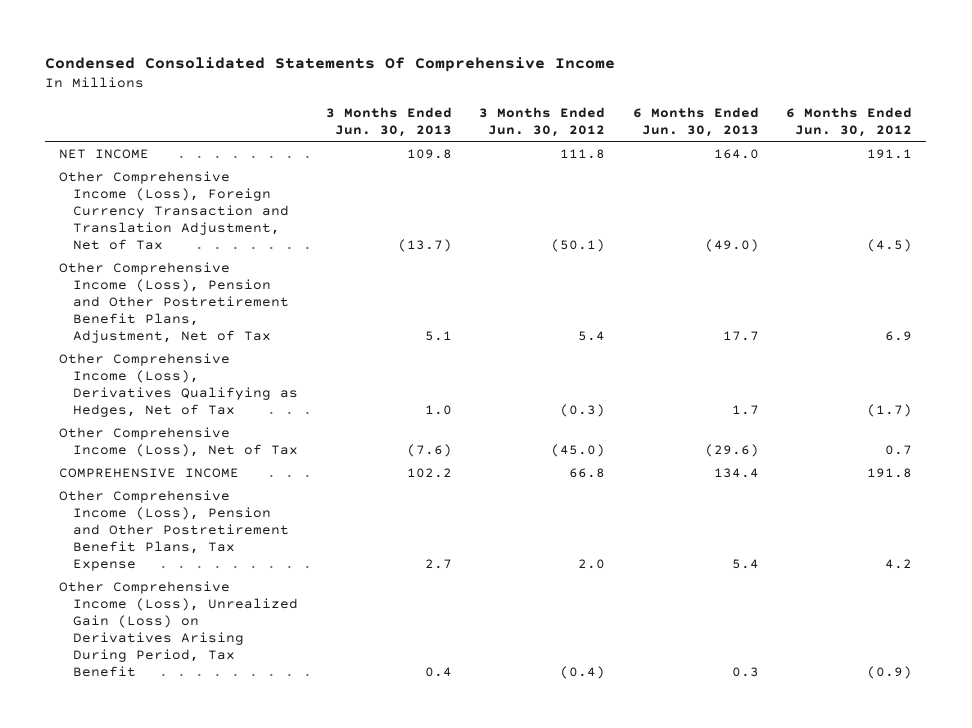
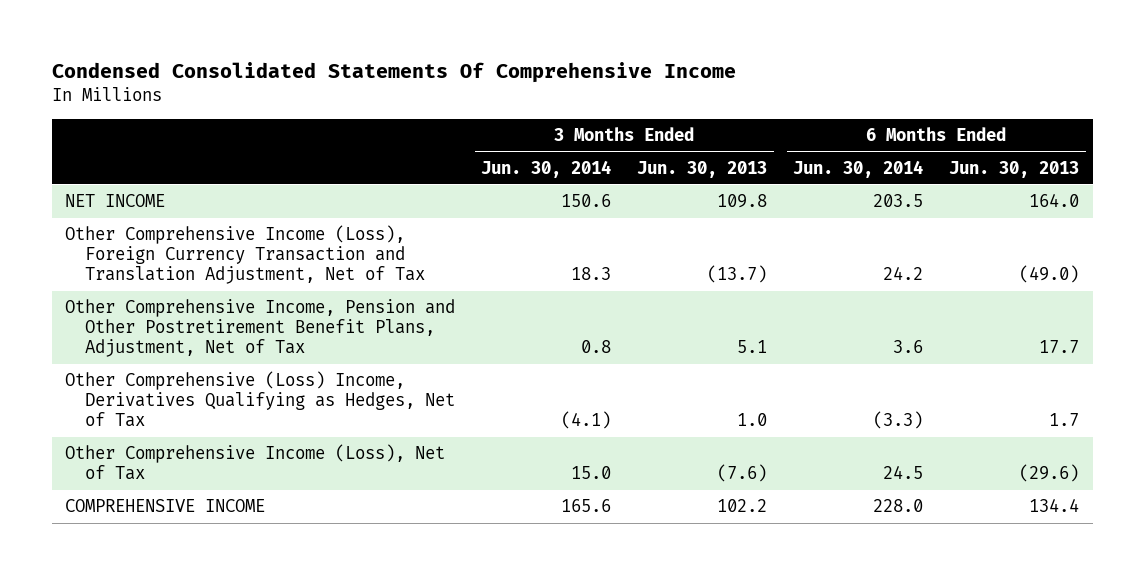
[479,107,606,138] 3 Months Ended Jun. 30, 2012 -> none
[786,107,913,138] 6 Months Ended Jun. 30, 2012 -> none
none -> [481,159,612,178] Jun. 30, 2014
none -> [793,159,924,178] Jun. 30, 2014
[59,261,290,343] Other Comprehensive Income (Loss), Pension and Other Postretirement Benefit Plans, Adjustment, Net of Tax -> [64,299,455,358] Other Comprehensive Income, Pension and Other Postretirement Benefit Plans, Adjustment, Net of Tax
[59,352,299,417] Other Comprehensive Income (Loss), Derivatives Qualifying as Hedges, Net of Tax -> [64,371,456,428] Other Comprehensive (Loss) Income, Derivatives Qualifying as Hedges, Net of Tax
[59,489,290,571] Other Comprehensive Income (Loss), Pension and Other Postretirement Benefit Plans, Tax Expense -> none
[59,580,299,677] Other Comprehensive Income (Loss), Unrealized Gain (Loss) on Derivatives Arising During Period, Tax Benefit -> none

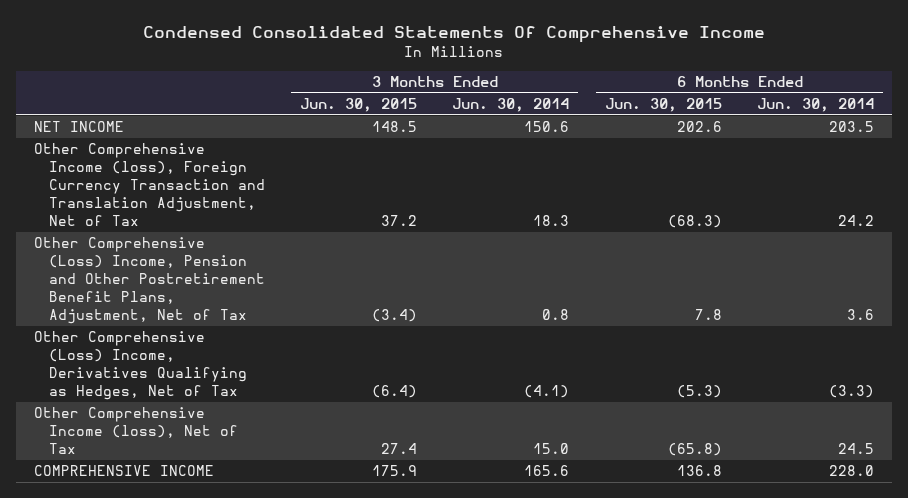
[637,160,768,178] Jun. 30, 2013 -> none
[949,160,1080,178] Jun. 30, 2013 -> none
none -> [300,98,418,113] Jun. 30, 2015
none -> [604,98,722,113] Jun. 30, 2015
[64,225,426,285] Other Comprehensive Income (Loss), Foreign Currency Transaction and Translation Adjustment, Net of Tax -> [33,143,265,227] Other Comprehensive Income (loss), Foreign Currency Transaction and Translation Adjustment, Net of Tax
[64,299,455,358] Other Comprehensive Income, Pension and Other Postretirement Benefit Plans, Adjustment, Net of Tax -> [33,237,265,325] Other Comprehensive (Loss) Income, Pension and Other Postretirement Benefit Plans, Adjustment, Net of Tax
[64,444,445,481] Other Comprehensive Income (Loss), Net of Tax -> [33,407,238,455] Other Comprehensive Income (loss), Net of Tax

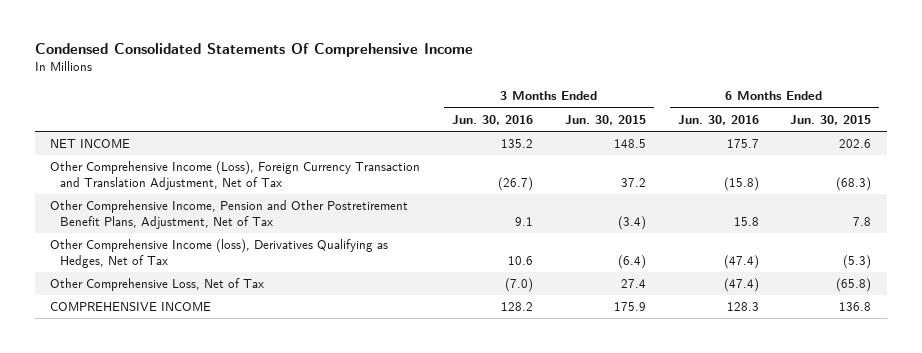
[452,98,570,113] Jun. 30, 2014 -> none
[757,98,875,113] Jun. 30, 2014 -> none
none -> [452,114,534,125] Jun. 30, 2016
none -> [677,114,759,125] Jun. 30, 2016
[33,143,265,227] Other Comprehensive Income (loss), Foreign Currency Transaction and Translation Adjustment, Net of Tax -> [50,161,421,190] Other Comprehensive Income (Loss), Foreign Currency Transaction and Translation Adjustment, Net of Tax
[33,237,265,325] Other Comprehensive (Loss) Income, Pension and Other Postretirement Benefit Plans, Adjustment, Net of Tax -> [50,200,409,229] Other Comprehensive Income, Pension and Other Postretirement Benefit Plans, Adjustment, Net of Tax
[33,331,247,401] Other Comprehensive (Loss) Income, Derivatives Qualifying as Hedges, Net of Tax -> [50,239,389,268] Other Comprehensive Income (loss), Derivatives Qualifying as Hedges, Net of Tax
[33,407,238,455] Other Comprehensive Income (loss), Net of Tax -> [50,278,265,292] Other Comprehensive Loss, Net of Tax

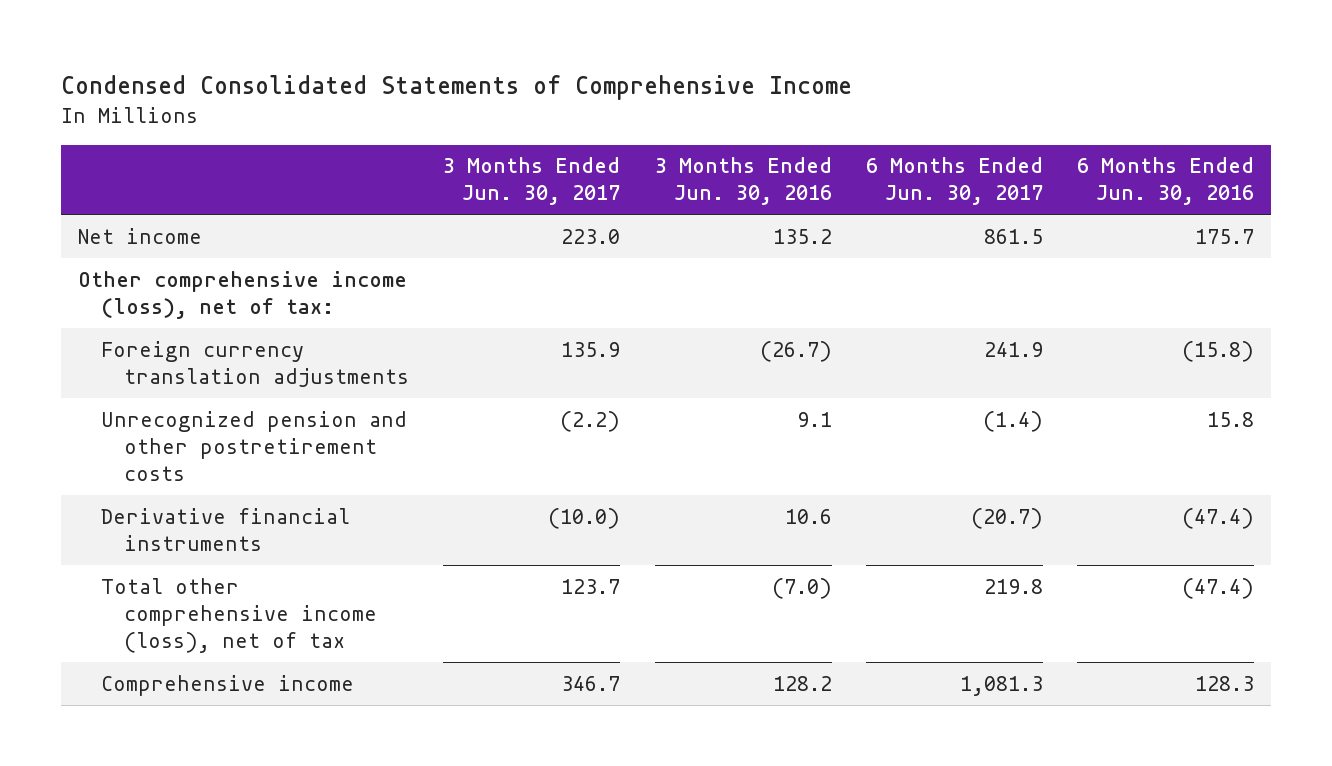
[34,43,473,58] Condensed Consolidated Statements Of Comprehensive Income -> [60,75,852,101] Condensed Consolidated Statements of Comprehensive Income
[564,114,646,125] Jun. 30, 2015 -> none
[790,114,872,125] Jun. 30, 2015 -> none
none -> [443,157,621,206] 3 Months Ended Jun. 30, 2017
none -> [865,157,1043,206] 6 Months Ended Jun. 30, 2017
[50,139,131,149] NET INCOME -> [77,227,202,244] Net income
none -> [77,270,407,319] Other comprehensive income (loss), net of tax:
[50,161,421,190] Other Comprehensive Income (Loss), Foreign Currency Transaction and Translation Adjustment, Net of Tax -> [101,340,410,387] Foreign currency translation adjustments
[50,200,409,229] Other Comprehensive Income, Pension and Other Postretirement Benefit Plans, Adjustment, Net of Tax -> [101,410,408,481] Unrecognized pension and other postretirement costs
[50,239,389,268] Other Comprehensive Income (loss), Derivatives Qualifying as Hedges, Net of Tax -> [101,507,351,551] Derivative financial instruments
[50,278,265,292] Other Comprehensive Loss, Net of Tax -> [101,577,378,653] Total other comprehensive income (loss), net of tax
[50,302,212,312] COMPREHENSIVE INCOME -> [101,674,355,696] Comprehensive income

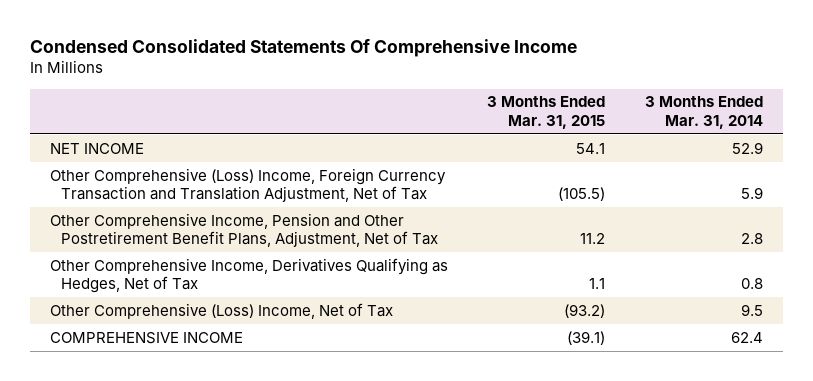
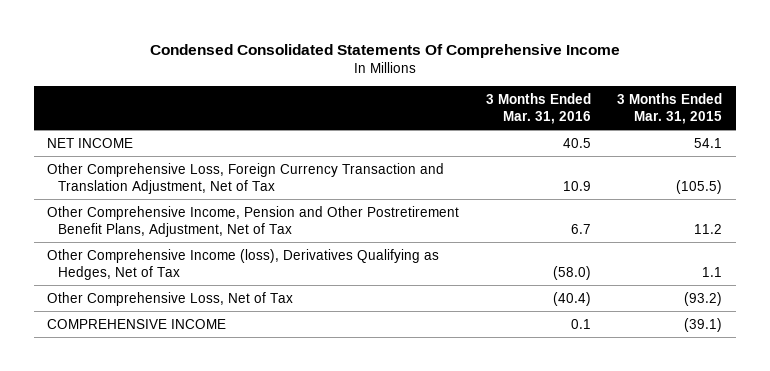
[645,96,764,129] 3 Months Ended Mar. 31, 2014 -> none
none -> [485,92,591,124] 3 Months Ended Mar. 31, 2016
[49,167,446,203] Other Comprehensive (Loss) Income, Foreign Currency Transaction and Translation Adjustment, Net of Tax -> [47,162,445,194] Other Comprehensive Loss, Foreign Currency Transaction and Translation Adjustment, Net of Tax
[49,257,448,294] Other Comprehensive Income, Derivatives Qualifying as Hedges, Net of Tax -> [47,248,440,280] Other Comprehensive Income (loss), Derivatives Qualifying as Hedges, Net of Tax
[49,302,393,319] Other Comprehensive (Loss) Income, Net of Tax -> [47,291,294,306] Other Comprehensive Loss, Net of Tax

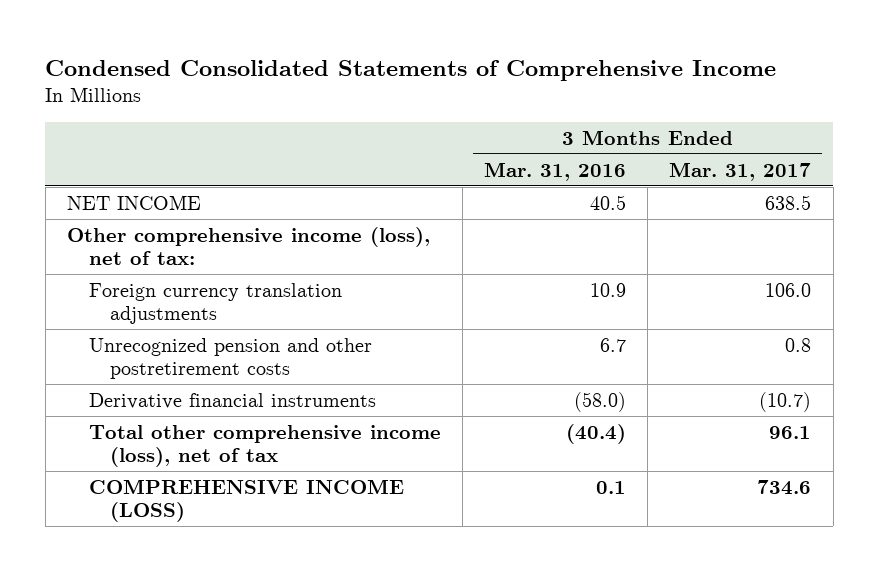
[149,43,620,58] Condensed Consolidated Statements Of Comprehensive Income -> [45,59,777,81] Condensed Consolidated Statements of Comprehensive Income
[617,92,723,124] 3 Months Ended Mar. 31, 2015 -> none
none -> [669,161,812,181] Mar. 31, 2017
none -> [67,226,431,266] Other comprehensive income (loss), net of tax:
[47,162,445,194] Other Comprehensive Loss, Foreign Currency Transaction and Translation Adjustment, Net of Tax -> [88,282,342,325] Foreign currency translation adjustments
[47,205,460,237] Other Comprehensive Income, Pension and Other Postretirement Benefit Plans, Adjustment, Net of Tax -> [88,337,372,380] Unrecognized pension and other postretirement costs
[47,248,440,280] Other Comprehensive Income (loss), Derivatives Qualifying as Hedges, Net of Tax -> [88,392,376,409] Derivative financial instruments
[47,291,294,306] Other Comprehensive Loss, Net of Tax -> [88,424,441,468] Total other comprehensive income (loss), net of tax
[47,318,227,329] COMPREHENSIVE INCOME -> [88,478,404,523] COMPREHENSIVE INCOME (LOSS)

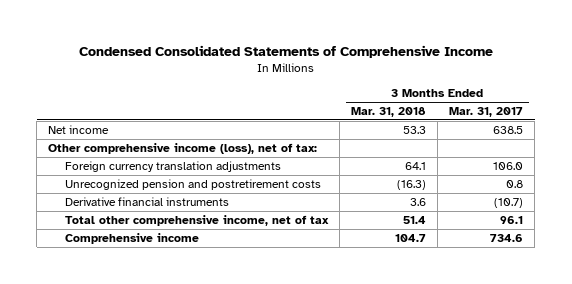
[483,161,626,181] Mar. 31, 2016 -> none
none -> [351,107,427,118] Mar. 31, 2018
[67,194,202,210] NET INCOME -> [48,125,110,135] Net income
[88,337,372,380] Unrecognized pension and other postretirement costs -> [65,179,322,191] Unrecognized pension and postretirement costs
[88,424,441,468] Total other comprehensive income (loss), net of tax -> [65,215,330,227] Total other comprehensive income, net of tax
[88,478,404,523] COMPREHENSIVE INCOME (LOSS) -> [65,233,200,245] Comprehensive income

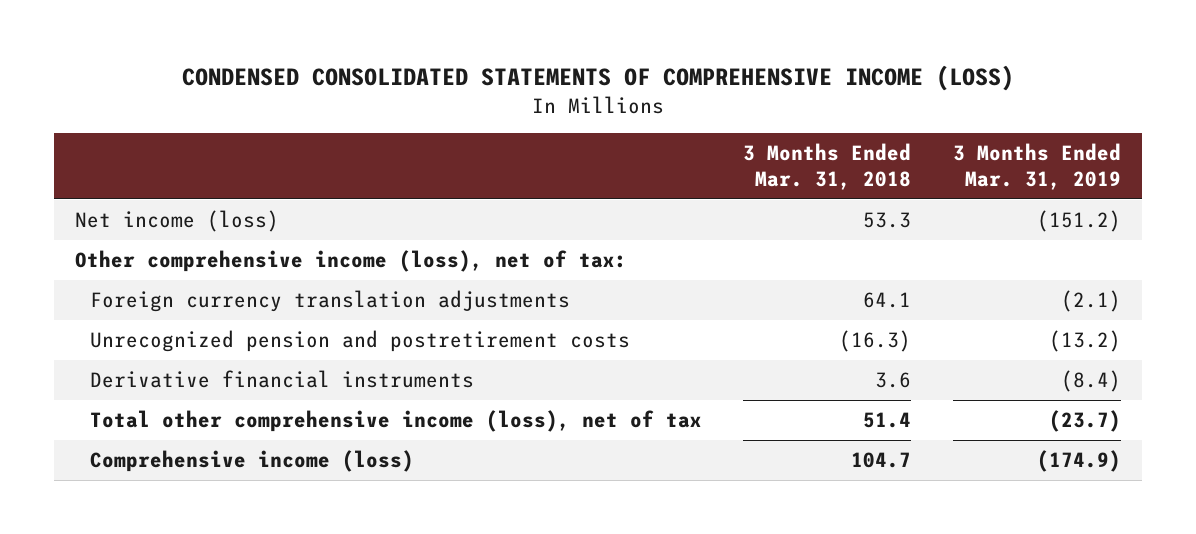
[78,44,493,58] Condensed Consolidated Statements of Comprehensive Income -> [182,65,1015,92] CONDENSED CONSOLIDATED STATEMENTS OF COMPREHENSIVE INCOME (LOSS)
[449,107,524,118] Mar. 31, 2017 -> none
none -> [953,143,1122,191] 3 Months Ended Mar. 31, 2019
[48,125,110,135] Net income -> [74,209,279,232] Net income (loss)
[65,215,330,227] Total other comprehensive income, net of tax -> [89,409,702,432] Total other comprehensive income (loss), net of tax
[65,233,200,245] Comprehensive income -> [89,449,414,472] Comprehensive income (loss)

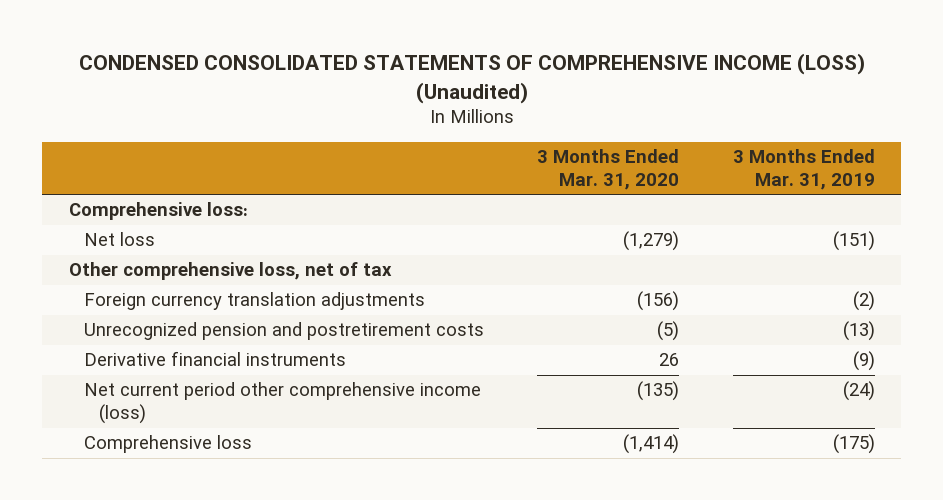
[182,65,1015,92] CONDENSED CONSOLIDATED STATEMENTS OF COMPREHENSIVE INCOME (LOSS) -> [78,53,865,104] CONDENSED CONSOLIDATED STATEMENTS OF COMPREHENSIVE INCOME (LOSS) (Unaudited)
[743,143,912,191] 3 Months Ended Mar. 31, 2018 -> none
none -> [537,149,680,190] 3 Months Ended Mar. 31, 2020
none -> [68,202,248,221] Comprehensive loss:
[74,209,279,232] Net income (loss) -> [84,232,156,247] Net loss
[1037,209,1122,232] (151.2) -> [832,231,875,252] (151)
[74,249,627,272] Other comprehensive income (loss), net of tax: -> [68,262,392,281] Other comprehensive loss, net of tax
[1061,289,1122,312] (2.1) -> [852,291,875,312] (2)
[1049,329,1122,352] (13.2) -> [842,321,875,342] (13)
[1061,369,1122,392] (8.4) -> [852,351,875,372] (9)
[89,409,702,432] Total other comprehensive income (loss), net of tax -> [84,382,482,425] Net current period other comprehensive income (loss)
[1049,409,1122,432] (23.7) -> [842,381,875,402] (24)
[89,449,414,472] Comprehensive income (loss) -> [84,435,253,454] Comprehensive loss
[1037,449,1122,472] (174.9) -> [832,434,875,455] (175)

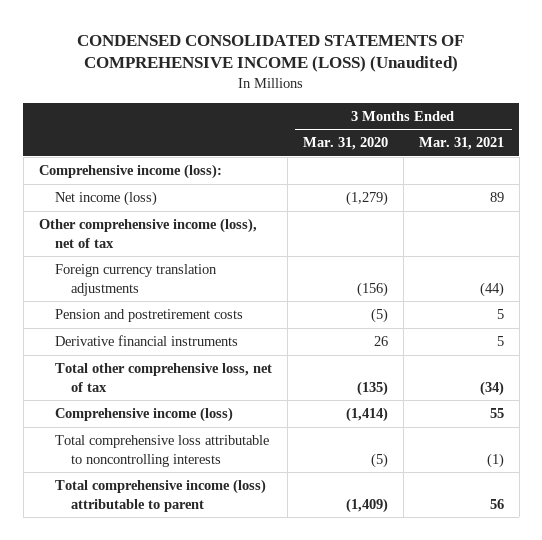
[732,149,875,190] 3 Months Ended Mar. 31, 2019 -> none
none -> [418,137,504,151] Mar. 31, 2021
[68,202,248,221] Comprehensive loss: -> [38,164,222,180] Comprehensive income (loss):
[84,232,156,247] Net loss -> [54,191,157,207] Net income (loss)
[68,262,392,281] Other comprehensive loss, net of tax -> [38,218,257,248] Other comprehensive income (loss), net of tax
[84,322,485,341] Unrecognized pension and postretirement costs -> [54,309,243,323] Pension and postretirement costs
[84,382,482,425] Net current period other comprehensive income (loss) -> [54,363,272,392] Total other comprehensive loss, net of tax
none -> [54,407,233,423] Comprehensive income (loss)
none -> [54,435,269,467] Total comprehensive loss attributable to noncontrolling interests
[84,435,253,454] Comprehensive loss -> [54,479,266,512] Total comprehensive income (loss) attributable to parent
[623,434,680,455] (1,414) -> [345,497,388,513] (1,409)

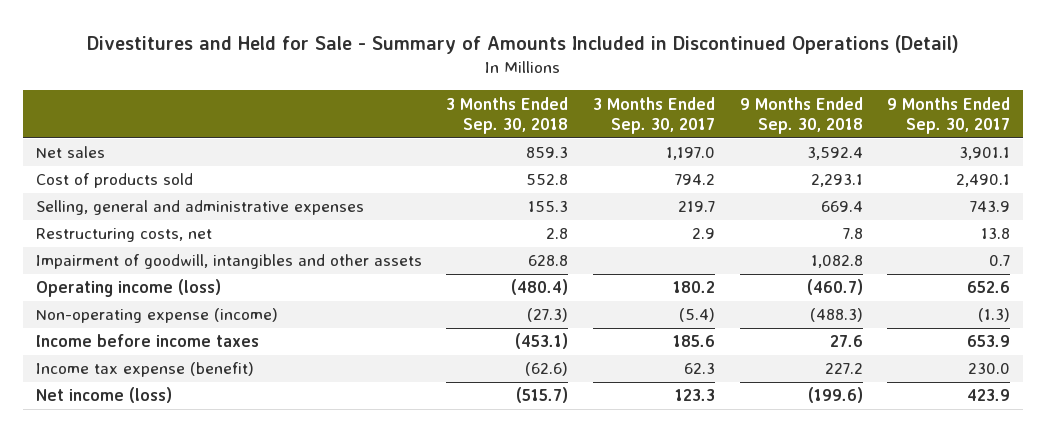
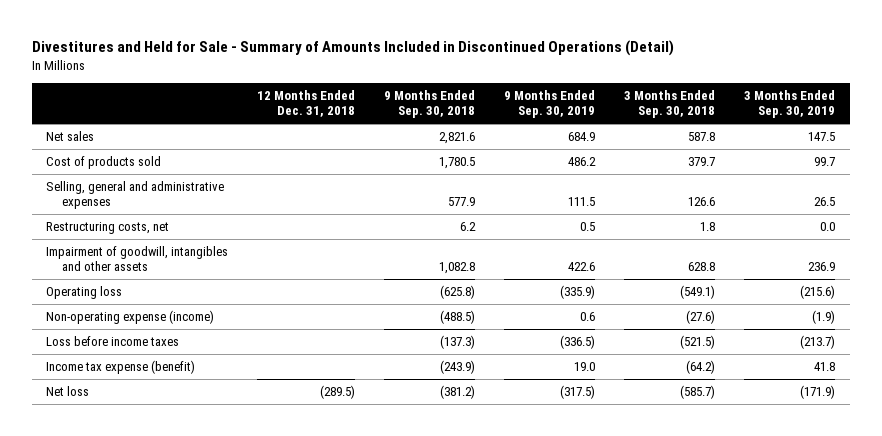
[593,96,716,134] 3 Months Ended Sep. 30, 2017 -> none
[887,96,1011,134] 9 Months Ended Sep. 30, 2017 -> none
none -> [257,90,356,118] 12 Months Ended Dec. 31, 2018
none -> [504,90,596,119] 9 Months Ended Sep. 30, 2019
none -> [744,90,836,119] 3 Months Ended Sep. 30, 2019
[526,147,569,159] 859.3 -> [688,132,716,142] 587.8
[806,147,863,161] 3,592.4 -> [439,132,476,145] 2,821.6
[526,174,569,186] 552.8 -> [688,157,716,167] 379.7
[810,174,863,188] 2,293.1 -> [439,157,476,170] 1,780.5
[528,201,569,213] 155.3 -> [688,197,716,207] 126.6
[820,201,863,213] 669.4 -> [448,197,476,207] 577.9
[546,228,569,240] 2.8 -> [700,222,716,232] 1.8
[842,228,863,240] 7.8 -> [460,222,477,232] 6.2
[35,279,221,298] Operating income (loss) -> [46,286,123,300] Operating loss
[511,279,569,296] (480.4) -> [680,285,716,300] (549.1)
[806,279,863,296] (460.7) -> [440,285,476,300] (625.8)
[527,308,569,323] (27.3) -> [686,310,716,325] (27.6)
[809,308,863,323] (488.3) -> [440,310,476,325] (488.5)
[35,334,259,348] Income before income taxes -> [46,336,180,347] Loss before income taxes
[515,333,569,350] (453.1) -> [680,335,716,350] (521.5)
[829,335,863,348] 27.6 -> [440,335,476,350] (137.3)
[525,362,569,377] (62.6) -> [686,360,716,375] (64.2)
[824,363,863,375] 227.2 -> [440,360,476,375] (243.9)
[35,387,172,404] Net income (loss) -> [46,386,90,397] Net loss
[516,387,569,404] (515.7) -> [680,385,716,400] (585.7)
[807,387,863,404] (199.6) -> [440,385,476,400] (381.2)

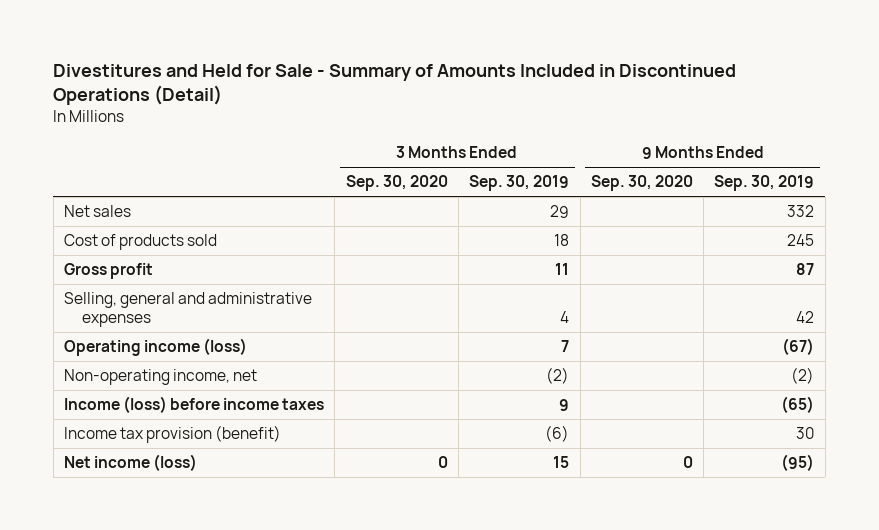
[257,90,356,118] 12 Months Ended Dec. 31, 2018 -> none
[384,90,476,119] 9 Months Ended Sep. 30, 2018 -> none
[624,90,716,119] 3 Months Ended Sep. 30, 2018 -> none
none -> [345,175,448,192] Sep. 30, 2020
none -> [590,175,693,192] Sep. 30, 2020
[46,222,170,235] Restructuring costs, net -> none
[46,246,229,272] Impairment of goodwill, intangibles and other assets -> none
[568,132,596,142] 684.9 -> [787,205,815,218] 332
[808,132,836,142] 147.5 -> [550,205,570,219] 29
[568,157,597,167] 486.2 -> [787,234,815,247] 245
[814,157,836,167] 99.7 -> [554,234,570,247] 18
none -> [64,263,154,280] Gross profit
[568,197,596,207] 111.5 -> [796,310,815,323] 42
[814,197,836,207] 26.5 -> [560,310,570,323] 4
[46,286,123,300] Operating loss -> [64,338,248,357] Operating income (loss)
[560,285,596,300] (335.9) -> [782,338,815,356] (67)
[800,285,836,300] (215.6) -> [561,340,570,353] 7
[46,310,215,325] Non-operating expense (income) -> [64,369,258,386] Non-operating income, net
[580,312,596,322] 0.6 -> [791,367,815,385] (2)
[812,310,836,325] (1.9) -> [546,367,570,385] (2)
[46,336,180,347] Loss before income taxes -> [64,396,325,414] Income (loss) before income taxes
[560,335,596,350] (336.5) -> [781,396,815,414] (65)
[800,335,836,350] (213.7) -> [559,399,570,412] 9
[46,360,196,375] Income tax expense (benefit) -> [64,425,282,444] Income tax provision (benefit)
[574,362,596,372] 19.0 -> [796,427,815,440] 30
[814,362,836,372] 41.8 -> [545,425,570,443] (6)
[46,386,90,397] Net loss -> [64,454,198,472] Net income (loss)
[560,385,596,400] (317.5) -> [781,454,815,472] (95)
[800,385,836,400] (171.9) -> [553,456,570,469] 15

